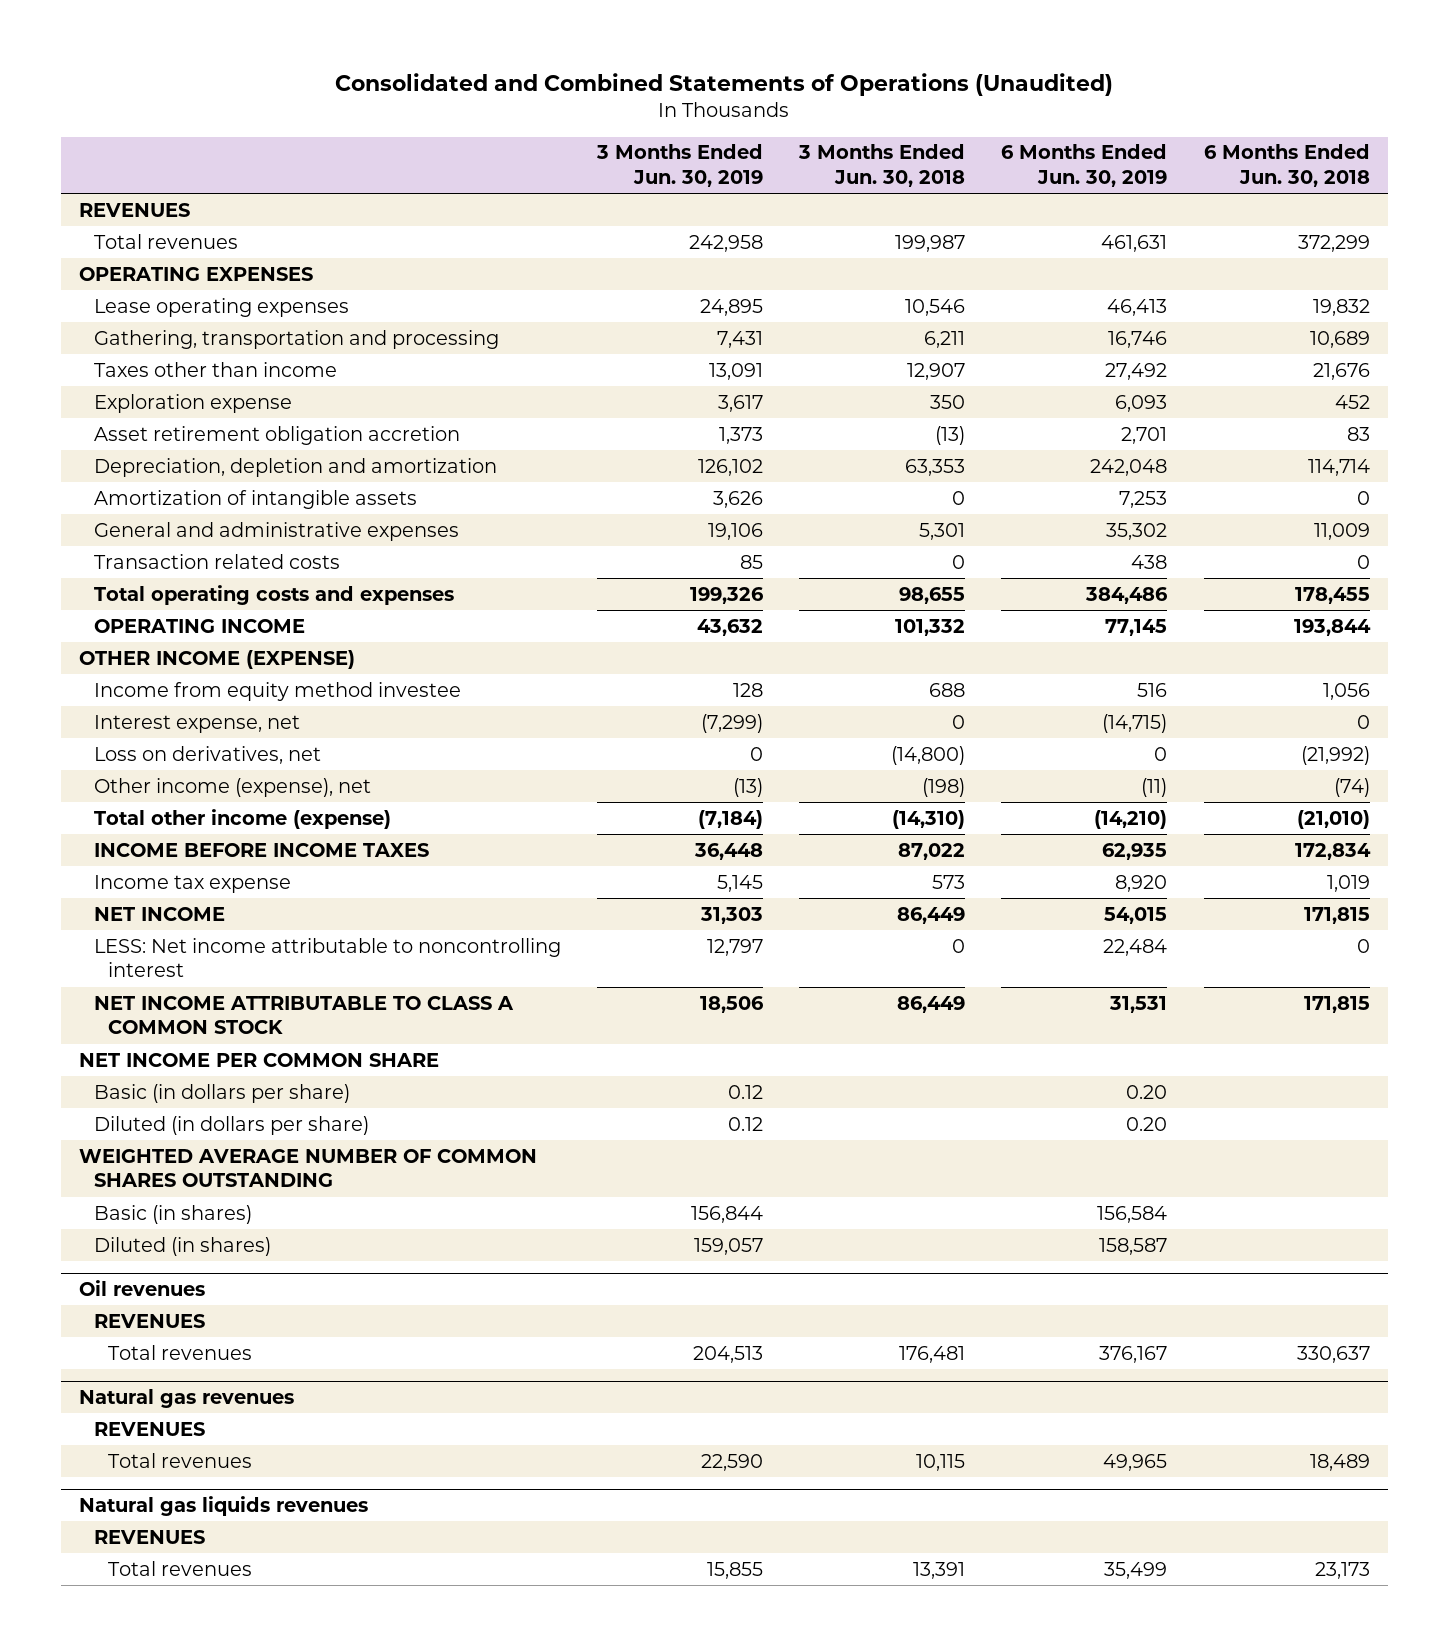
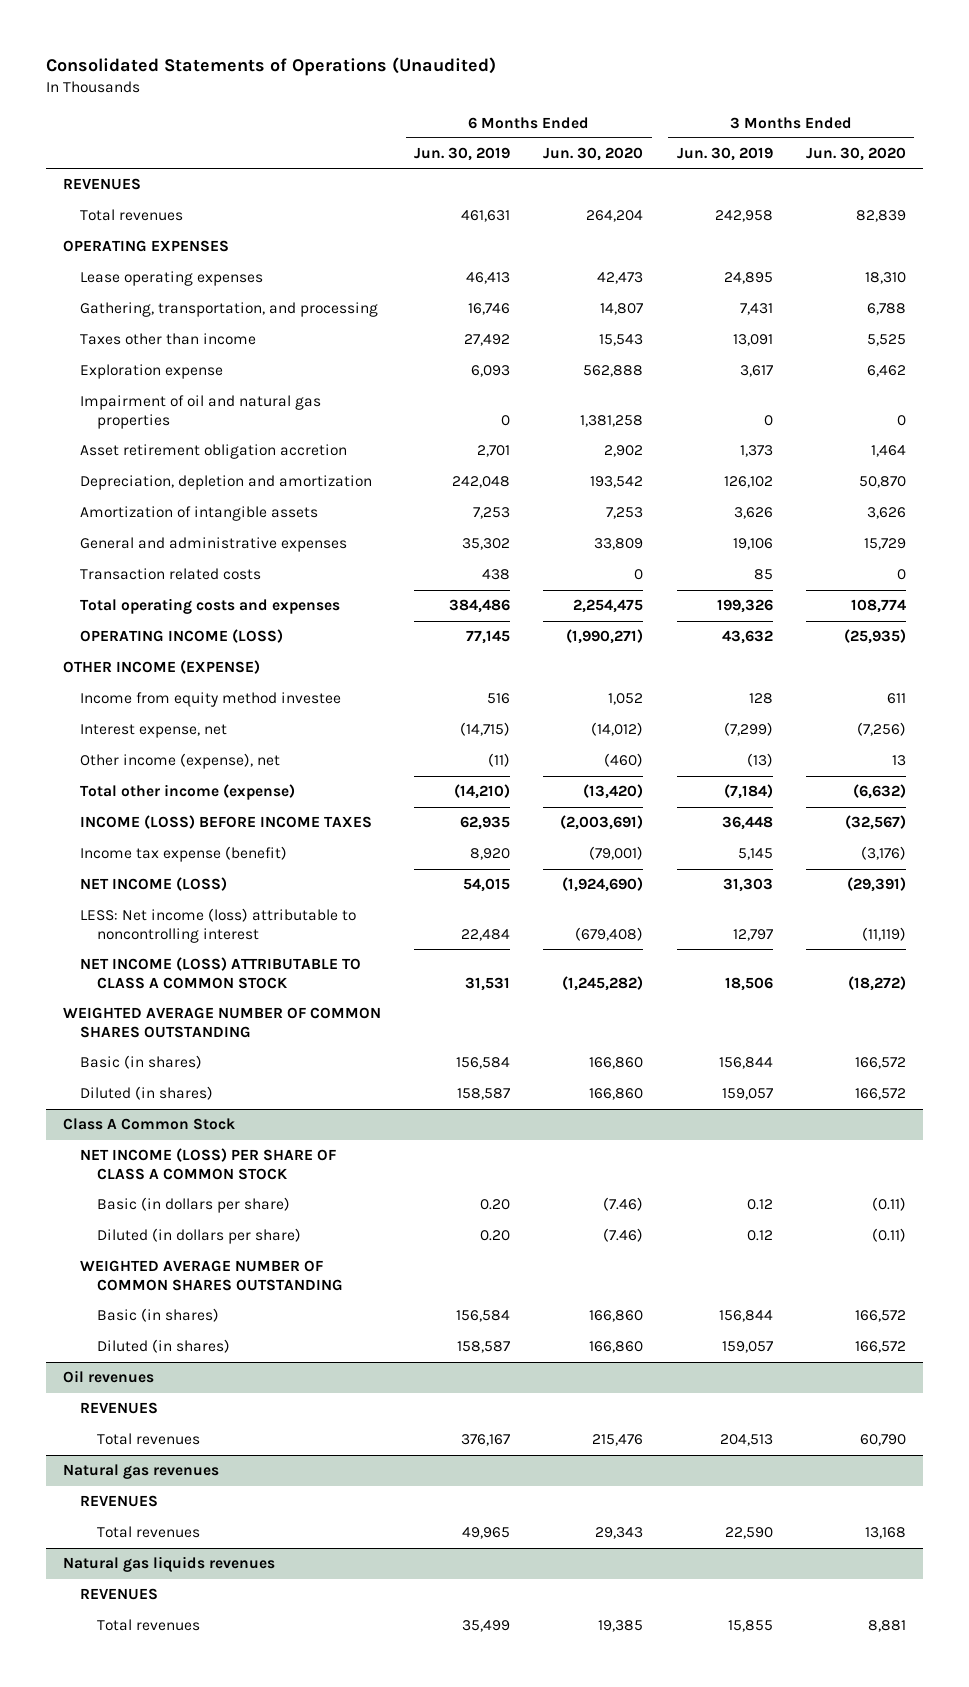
[335,73,1114,97] Consolidated and Combined Statements of Operations (Unaudited) -> [46,56,497,76] Consolidated Statements of Operations (Unaudited)
[798,144,966,187] 3 Months Ended Jun. 30, 2018 -> none
[1203,144,1370,187] 6 Months Ended Jun. 30, 2018 -> none
none -> [543,147,644,162] Jun. 30, 2020
none -> [805,147,906,162] Jun. 30, 2020
[93,329,499,349] Gathering, transportation and processing -> [79,302,378,318] Gathering, transportation, and processing
none -> [79,395,321,429] Impairment of oil and natural gas properties
[93,618,305,633] OPERATING INCOME -> [79,629,283,644] OPERATING INCOME (LOSS)
[93,745,321,764] Loss on derivatives, net -> none
[93,842,429,857] INCOME BEFORE INCOME TAXES -> [79,815,372,830] INCOME (LOSS) BEFORE INCOME TAXES
[93,874,291,893] Income tax expense -> [79,846,287,863] Income tax expense (benefit)
[93,906,225,921] NET INCOME -> [79,877,227,892] NET INCOME (LOSS)
[93,937,561,978] LESS: Net income attributable to noncontrolling interest -> [79,908,356,943] LESS: Net income (loss) attributable to noncontrolling interest
[93,995,514,1035] NET INCOME ATTRIBUTABLE TO CLASS A COMMON STOCK -> [79,957,361,989] NET INCOME (LOSS) ATTRIBUTABLE TO CLASS A COMMON STOCK
none -> [62,1007,381,1038] WEIGHTED AVERAGE NUMBER OF COMMON SHARES OUTSTANDING
none -> [79,1055,202,1070] Basic (in shares)
none -> [79,1086,213,1101] Diluted (in shares)
none -> [62,1118,235,1131] Class A Common Stock
[79,1052,440,1067] NET INCOME PER COMMON SHARE -> [79,1148,336,1180] NET INCOME (LOSS) PER SHARE OF CLASS A COMMON STOCK

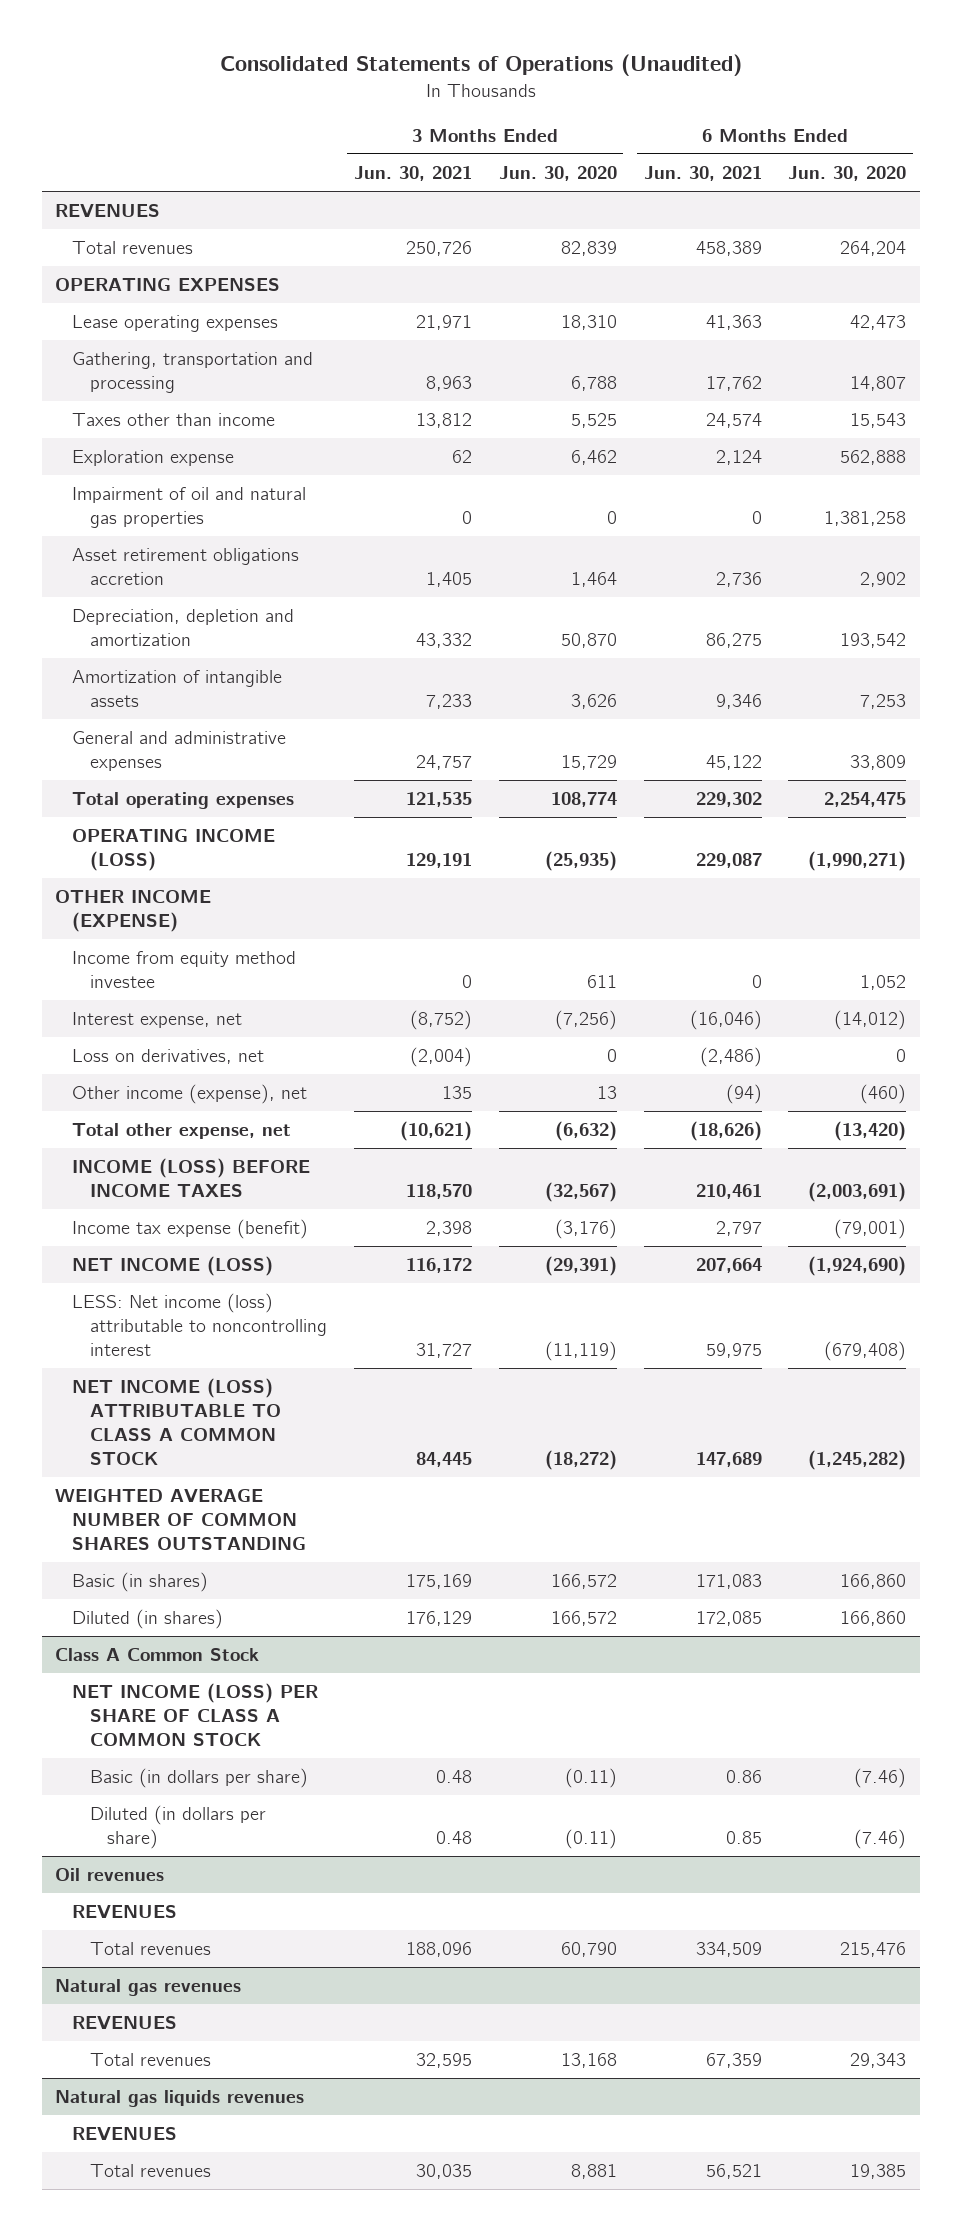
[414,147,511,162] Jun. 30, 2019 -> none
[676,147,773,162] Jun. 30, 2019 -> none
none -> [353,166,472,182] Jun. 30, 2021
none -> [643,166,762,182] Jun. 30, 2021
[79,302,378,318] Gathering, transportation, and processing -> [72,352,314,394] Gathering, transportation and processing
[79,444,347,460] Asset retirement obligation accretion -> [72,548,300,586] Asset retirement obligations accretion
[79,568,261,581] Transaction related costs -> none
[79,598,340,615] Total operating costs and expenses -> [72,792,295,810] Total operating expenses
none -> [72,1049,265,1065] Loss on derivatives, net
[79,784,295,801] Total other income (expense) -> [72,1123,292,1140] Total other expense, net
[79,1260,343,1291] WEIGHTED AVERAGE NUMBER OF COMMON SHARES OUTSTANDING -> none
[96,1308,219,1323] Basic (in shares) -> none
[96,1339,230,1354] Diluted (in shares) -> none

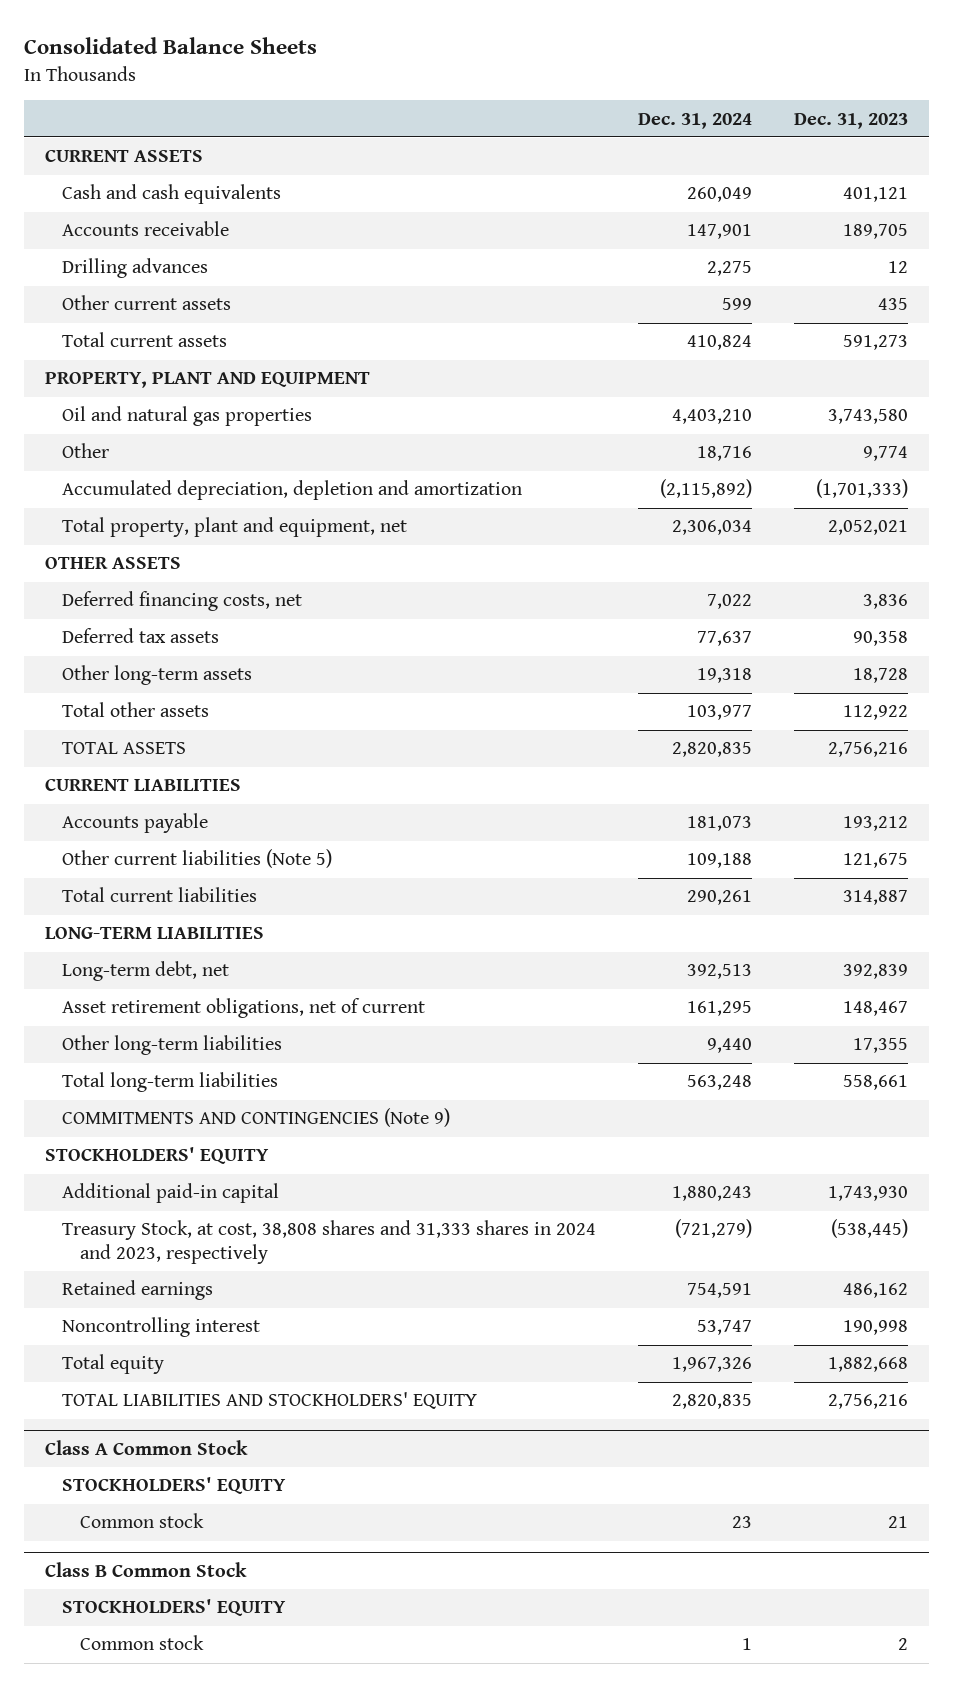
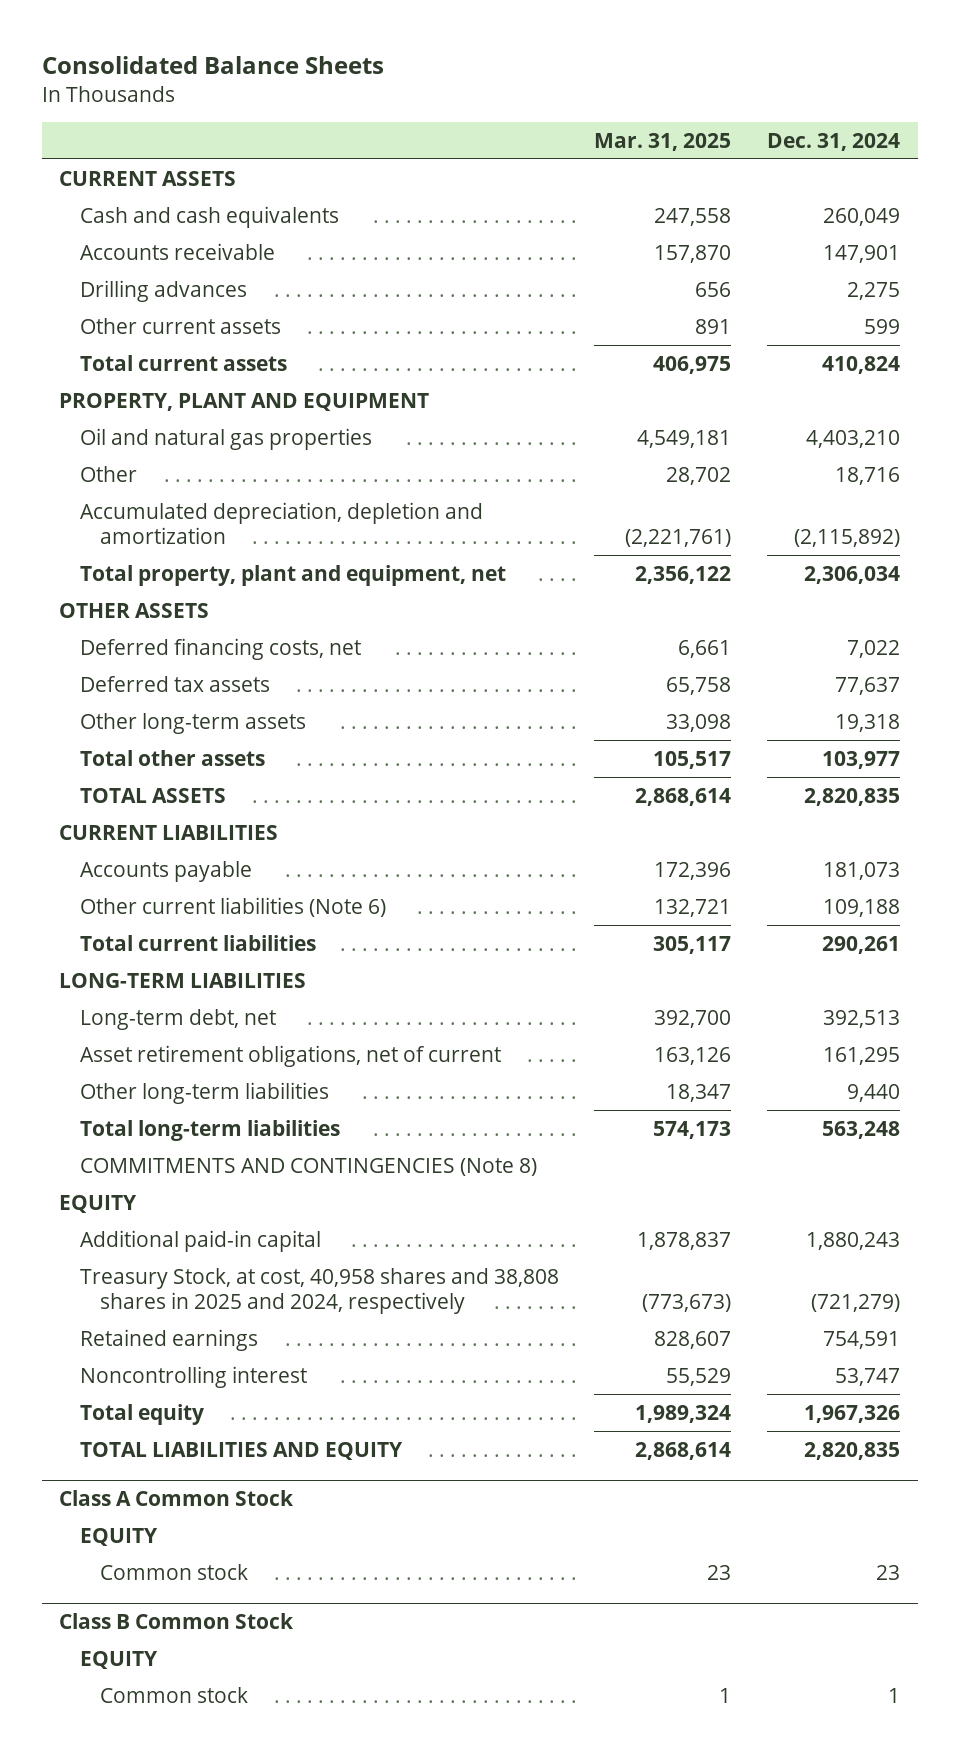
[794,112,909,129] Dec. 31, 2023 -> none
none -> [594,132,732,151] Mar. 31, 2025
[62,849,333,869] Other current liabilities (Note 5) -> [79,896,386,917] Other current liabilities (Note 6)
[62,1108,451,1128] COMMITMENTS AND CONTINGENCIES (Note 9) -> [79,1157,537,1176] COMMITMENTS AND CONTINGENCIES (Note 8)
[44,1147,269,1165] STOCKHOLDERS' EQUITY -> [59,1194,138,1213] EQUITY
[62,1220,597,1264] Treasury Stock, at cost, 38,808 shares and 31,333 shares in 2024 and 2023, respectively -> [79,1267,559,1315] Treasury Stock, at cost, 40,958 shares and 38,808 shares in 2025 and 2024, respectively
[62,1392,478,1410] TOTAL LIABILITIES AND STOCKHOLDERS' EQUITY -> [79,1441,403,1460] TOTAL LIABILITIES AND EQUITY
[62,1477,287,1495] STOCKHOLDERS' EQUITY -> [79,1527,158,1546] EQUITY
[62,1599,287,1617] STOCKHOLDERS' EQUITY -> [79,1650,158,1669] EQUITY

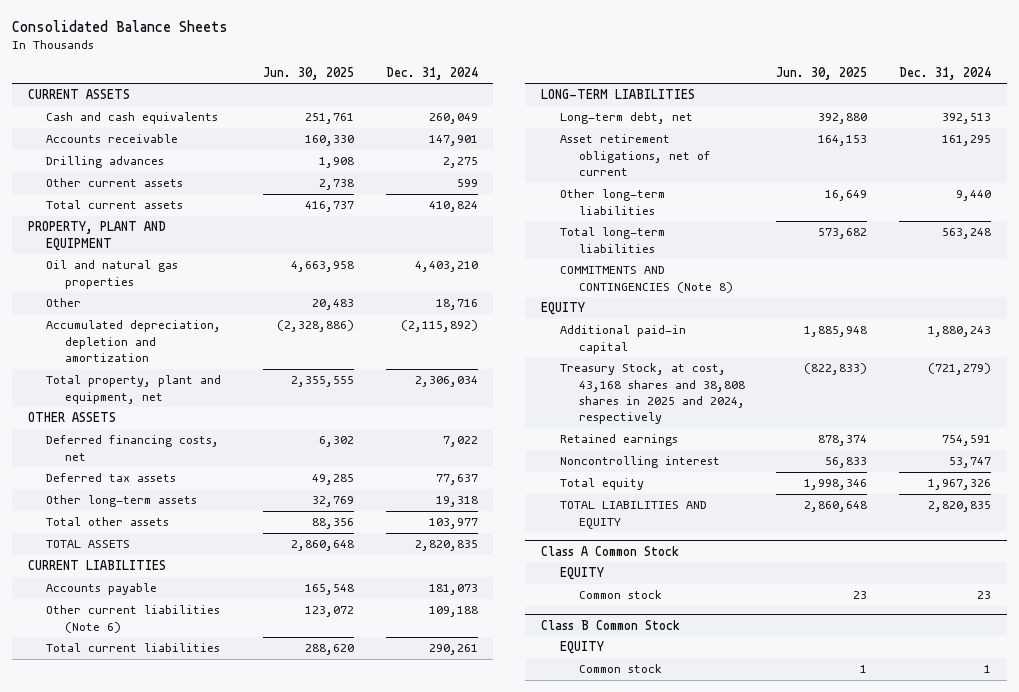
[594,132,732,151] Mar. 31, 2025 -> none
none -> [262,66,354,80] Jun. 30, 2025
[79,1267,559,1315] Treasury Stock, at cost, 40,958 shares and 38,808 shares in 2025 and 2024, respectively -> [559,363,745,425] Treasury Stock, at cost, 43,168 shares and 38,808 shares in 2025 and 2024, respectively

